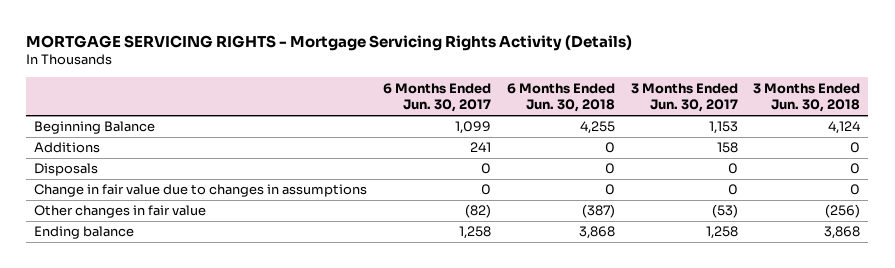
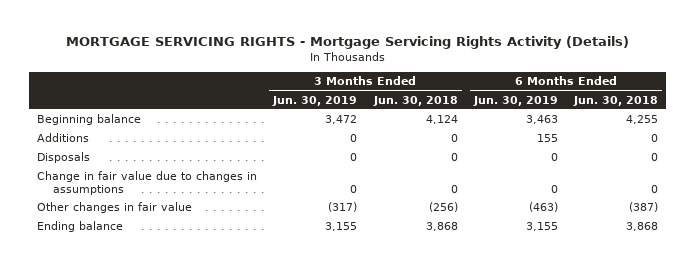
[383,82,492,113] 6 Months Ended Jun. 30, 2017 -> none
[630,82,738,113] 3 Months Ended Jun. 30, 2017 -> none
none -> [272,95,358,106] Jun. 30, 2019
none -> [472,95,558,106] Jun. 30, 2019
[34,121,156,135] Beginning Balance -> [36,114,141,126] Beginning balance

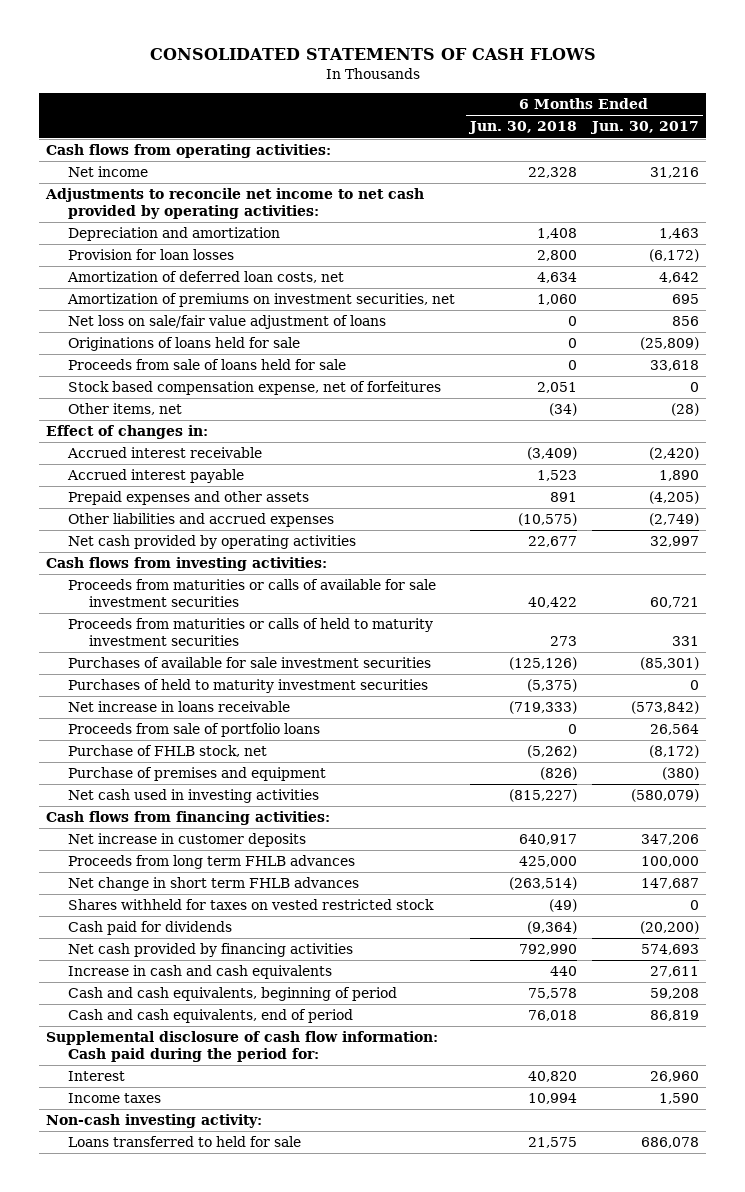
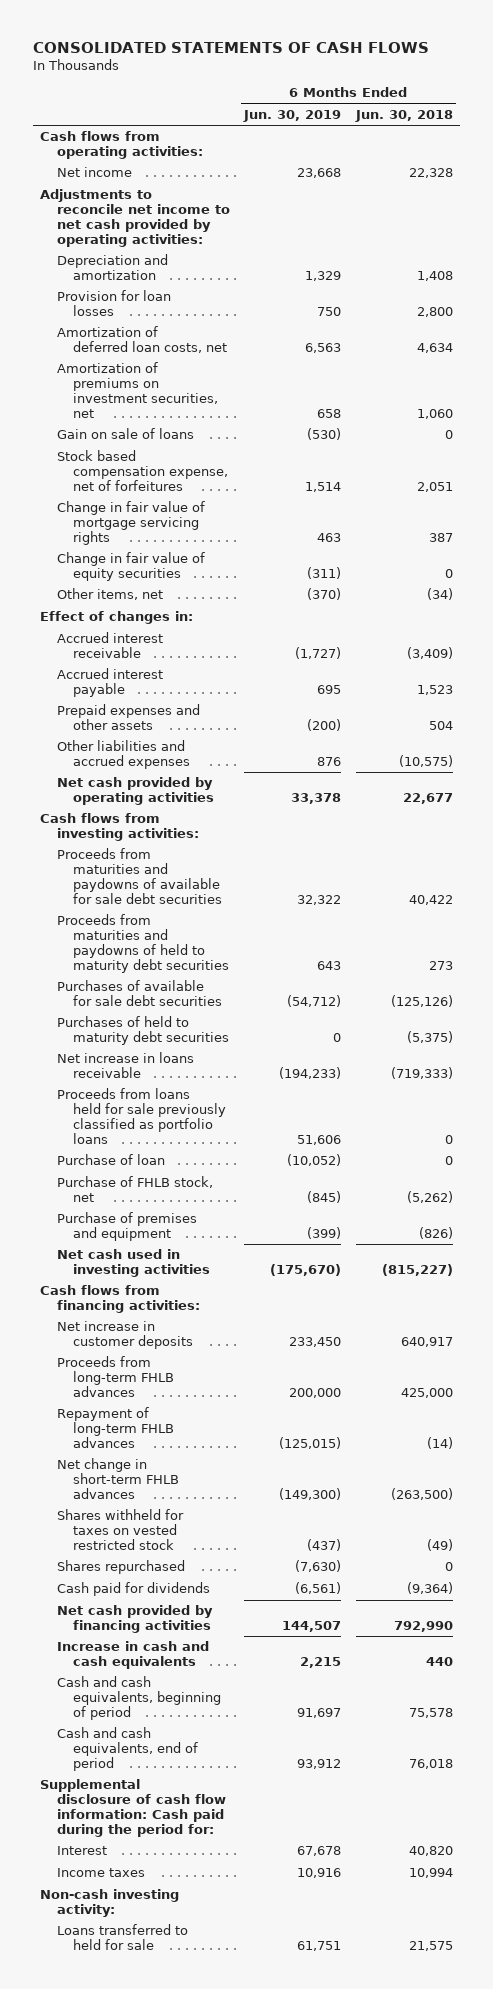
[589,121,699,135] Jun. 30, 2017 -> none
none -> [243,109,342,122] Jun. 30, 2019
[67,337,300,352] Originations of loans held for sale -> none
[67,359,346,371] Proceeds from sale of loans held for sale -> none
[67,315,386,330] Net loss on sale/fair value adjustment of loans -> [56,428,194,440] Gain on sale of loans
none -> [56,501,205,545] Change in fair value of mortgage servicing rights
none -> [56,552,205,582] Change in fair value of equity securities
[549,492,577,503] 891 -> [428,721,453,731] 504
[67,579,436,607] Proceeds from maturities or calls of available for sale investment securities -> [56,848,223,904] Proceeds from maturities and paydowns of available for sale debt securities
[67,618,433,646] Proceeds from maturities or calls of held to maturity investment securities -> [56,914,230,973] Proceeds from maturities and paydowns of held to maturity debt securities
[67,657,431,669] Purchases of available for sale investment securities -> [56,980,223,1007] Purchases of available for sale debt securities
[67,679,428,694] Purchases of held to maturity investment securities -> [56,1016,230,1046] Purchases of held to maturity debt securities
[67,723,320,738] Proceeds from sale of portfolio loans -> [56,1088,227,1144] Proceeds from loans held for sale previously classified as portfolio loans
none -> [56,1154,165,1166] Purchase of loan
[67,855,355,870] Proceeds from long term FHLB advances -> [56,1356,175,1397] Proceeds from long-term FHLB advances
none -> [56,1407,175,1448] Repayment of long-term FHLB advances
[67,877,359,892] Net change in short term FHLB advances -> [56,1458,180,1499] Net change in short-term FHLB advances
[508,877,577,891] (263,514) -> [390,1487,453,1500] (263,500)
none -> [56,1560,185,1575] Shares repurchased

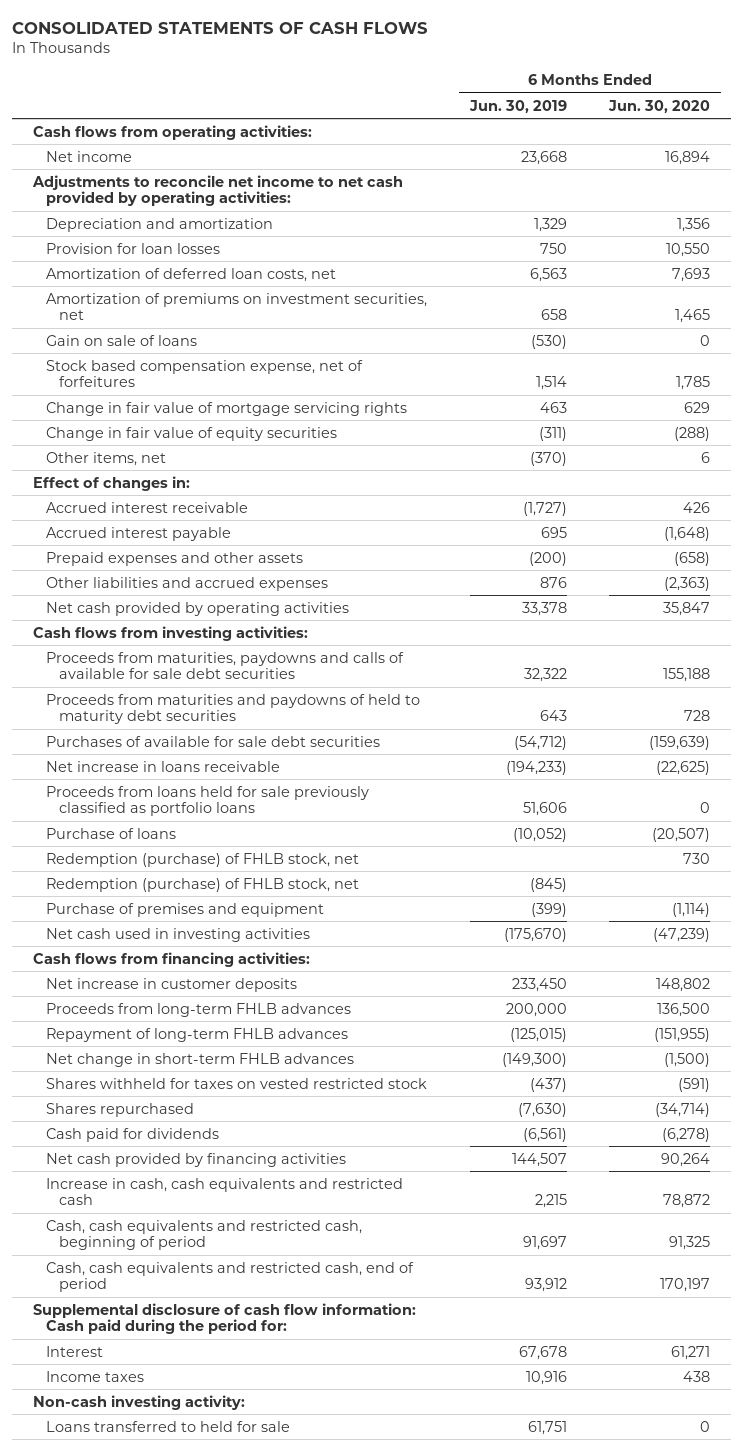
[354,109,453,122] Jun. 30, 2018 -> none
none -> [608,99,711,113] Jun. 30, 2020
[56,848,223,904] Proceeds from maturities and paydowns of available for sale debt securities -> [46,651,405,680] Proceeds from maturities, paydowns and calls of available for sale debt securities
[56,1016,230,1046] Purchases of held to maturity debt securities -> none
[56,1154,165,1166] Purchase of loan -> [46,827,177,839] Purchase of loans
none -> [46,852,360,867] Redemption (purchase) of FHLB stock, net
[56,1176,213,1203] Purchase of FHLB stock, net -> [46,877,360,892] Redemption (purchase) of FHLB stock, net
[56,1641,209,1670] Increase in cash and cash equivalents -> [46,1177,404,1206] Increase in cash, cash equivalents and restricted cash
[56,1676,222,1720] Cash and cash equivalents, beginning of period -> [46,1219,363,1251] Cash, cash equivalents and restricted cash, beginning of period
[56,1727,199,1771] Cash and cash equivalents, end of period -> [46,1261,415,1293] Cash, cash equivalents and restricted cash, end of period

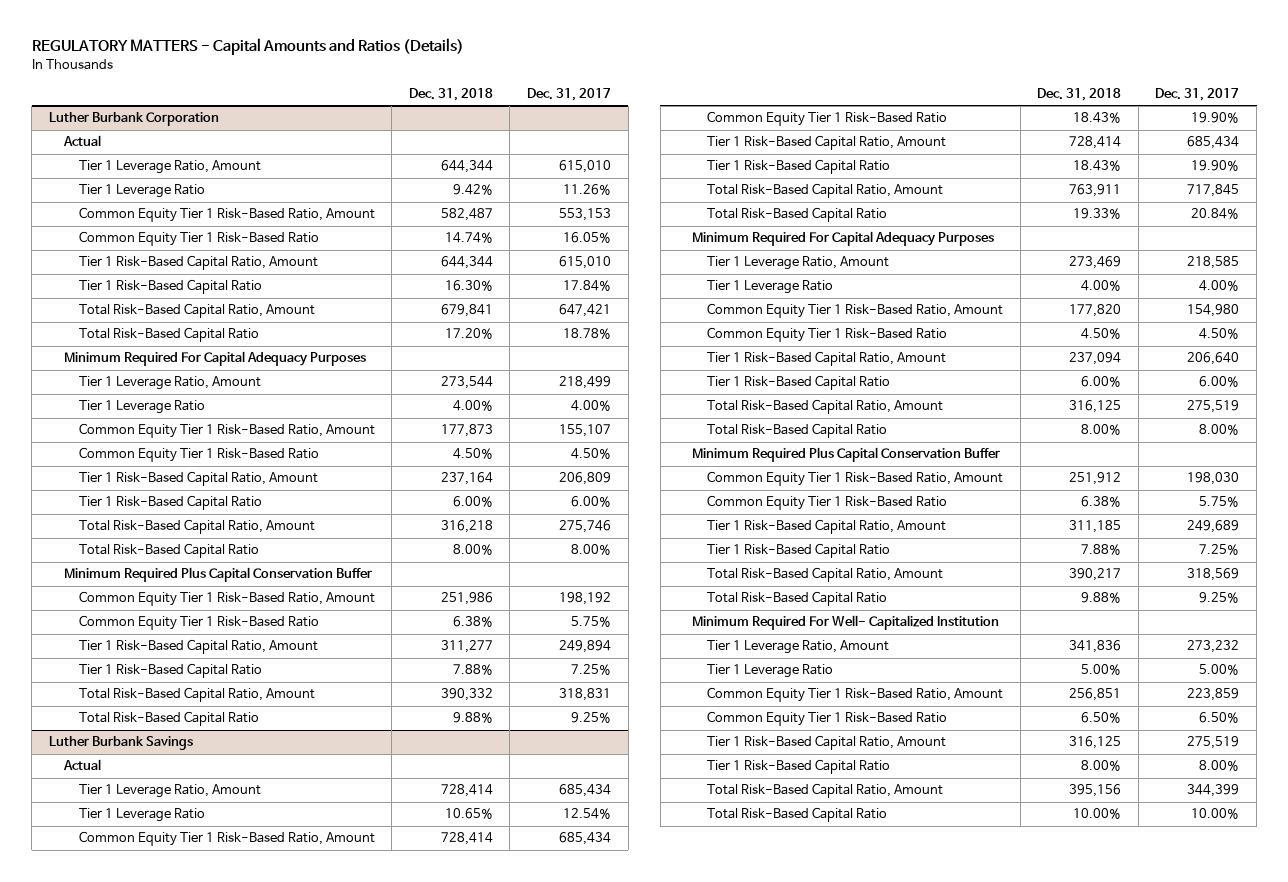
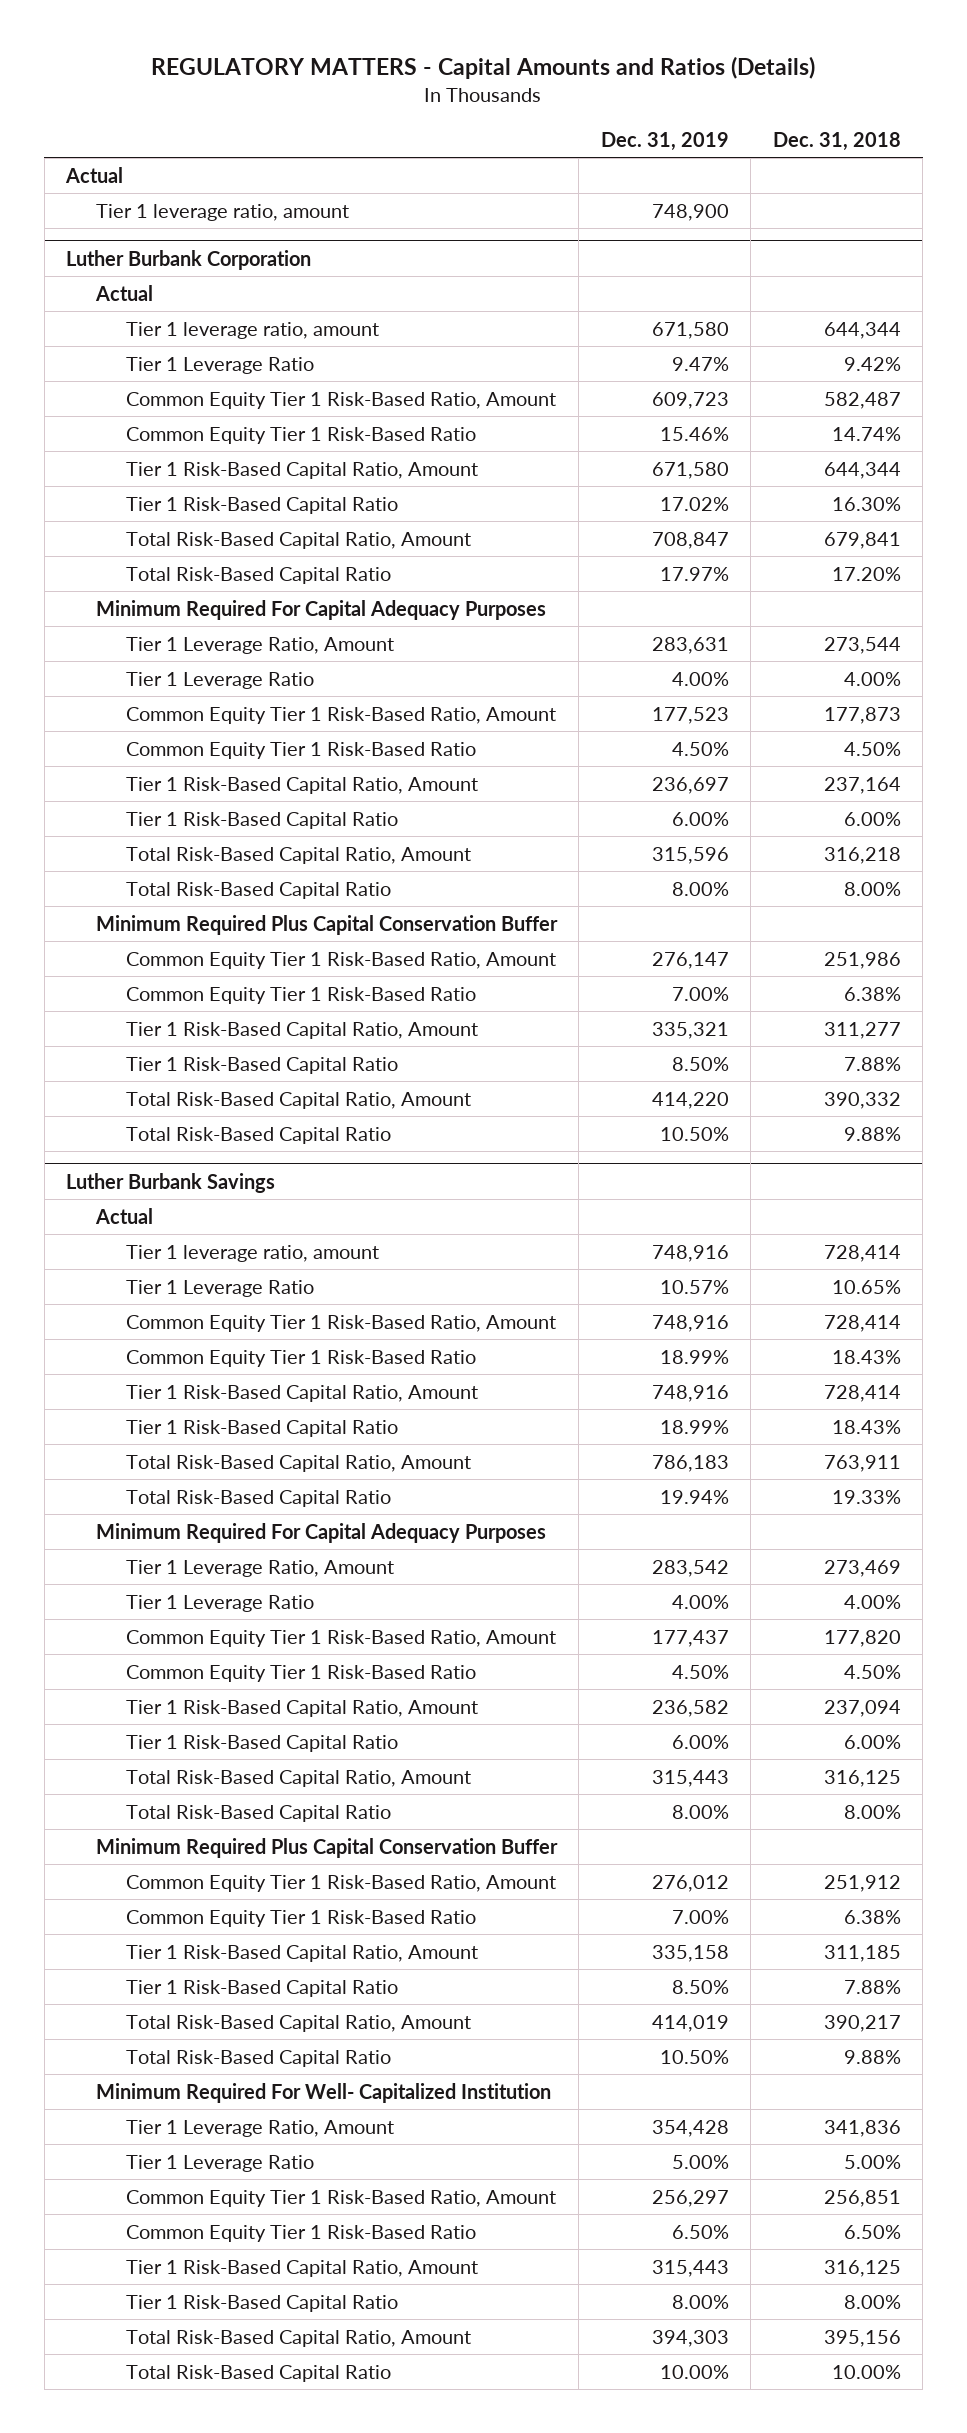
[527,87,612,101] Dec. 31, 2017 -> none
none -> [600,131,729,151] Dec. 31, 2019
none -> [65,166,124,183] Actual
none -> [96,203,350,221] Tier 1 leverage ratio, amount
[78,160,261,175] Tier 1 Leverage Ratio, Amount -> [126,321,380,339] Tier 1 leverage ratio, amount
[78,784,261,799] Tier 1 Leverage Ratio, Amount -> [126,1244,380,1262] Tier 1 leverage ratio, amount

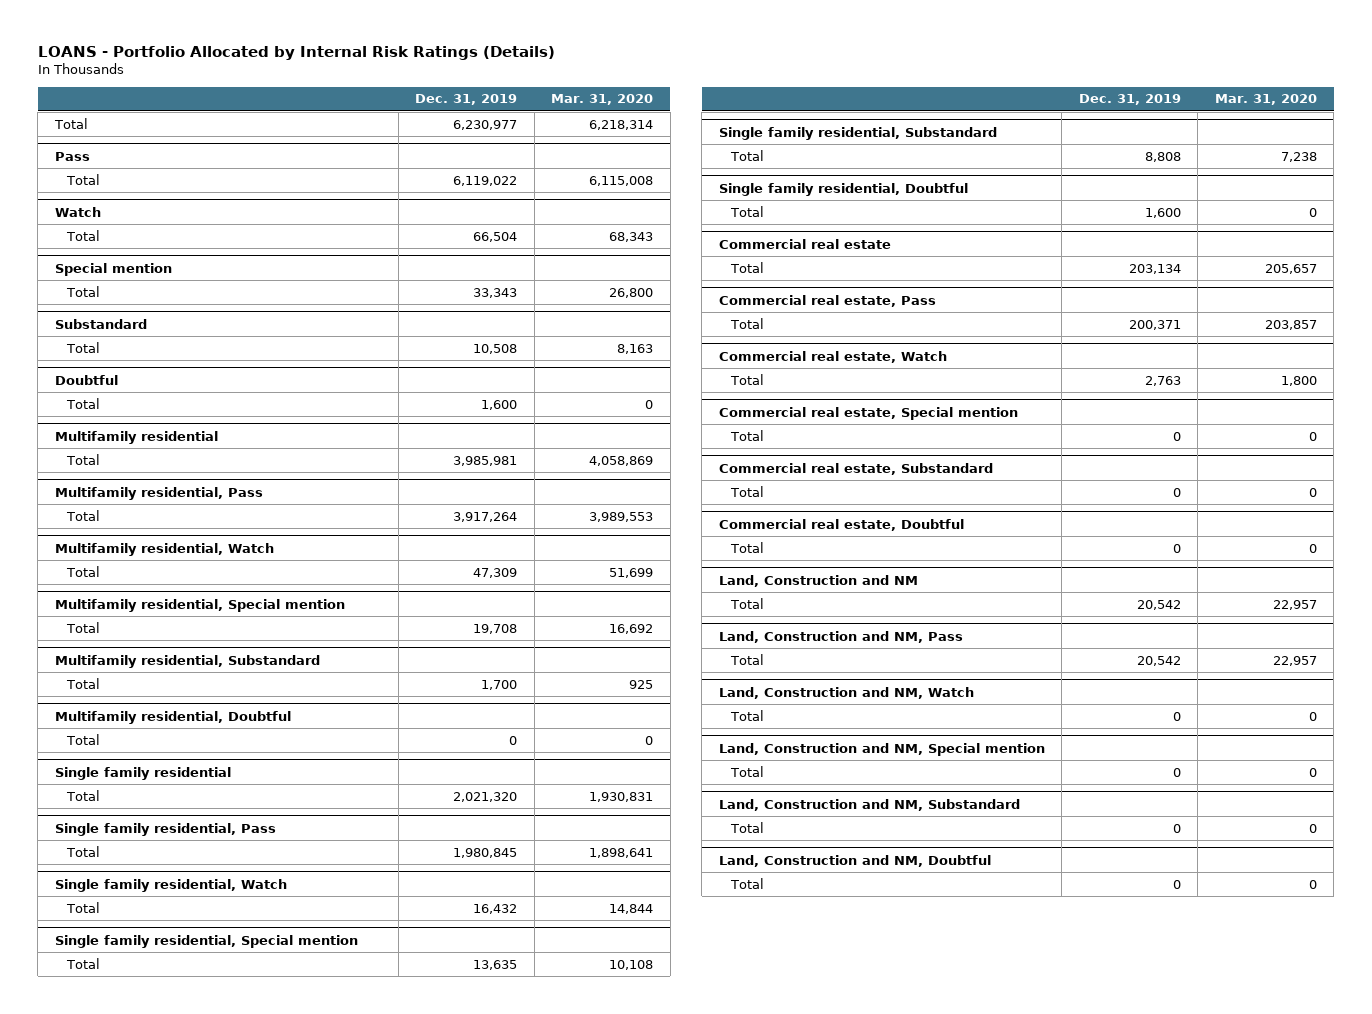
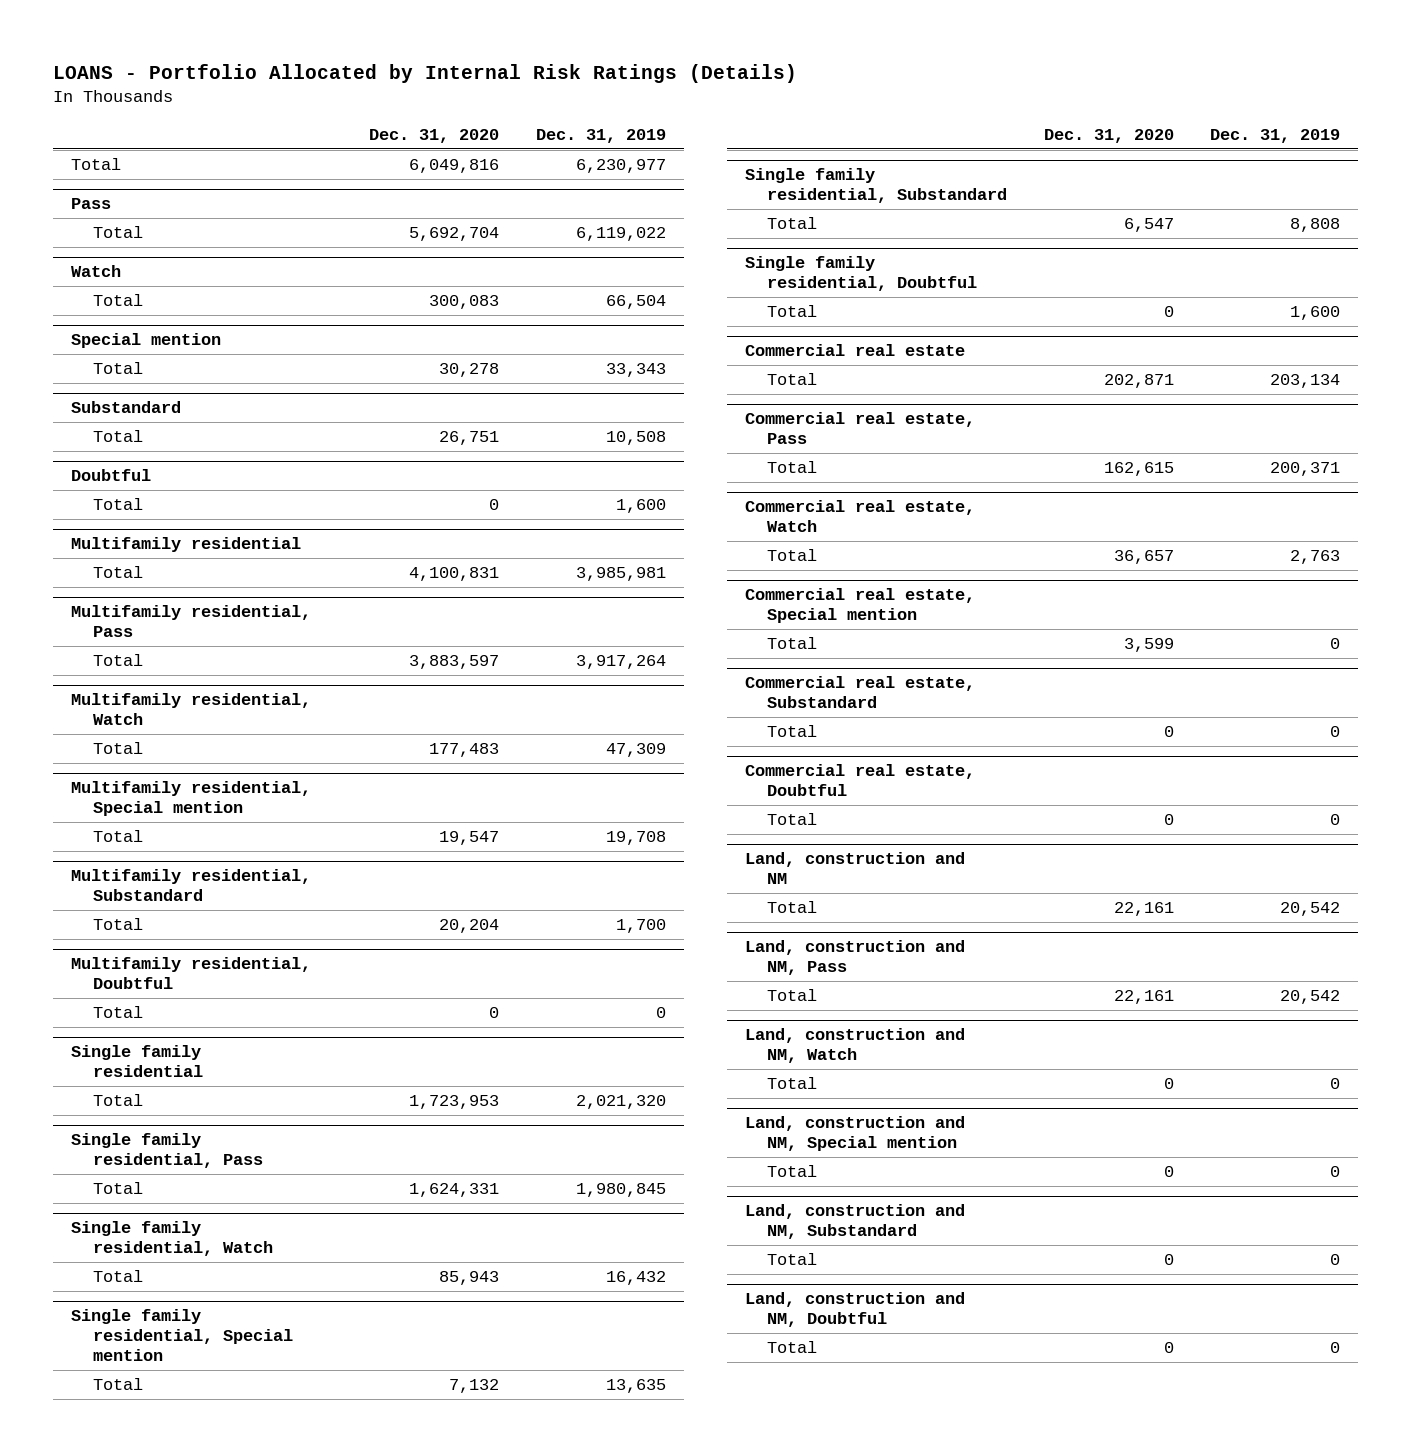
[551,94,654,106] Mar. 31, 2020 -> none
none -> [369,128,500,143] Dec. 31, 2020
[718,574,918,587] Land, Construction and NM -> [745,852,966,885] Land, construction and NM
[718,630,963,643] Land, Construction and NM, Pass -> [745,940,966,976] Land, construction and NM, Pass
[718,686,974,699] Land, Construction and NM, Watch -> [745,1028,966,1064] Land, construction and NM, Watch
[718,742,1045,756] Land, Construction and NM, Special mention -> [745,1116,966,1152] Land, construction and NM, Special mention
[718,798,1020,811] Land, Construction and NM, Substandard -> [745,1204,966,1240] Land, construction and NM, Substandard
[718,854,991,867] Land, Construction and NM, Doubtful -> [745,1292,966,1328] Land, construction and NM, Doubtful

